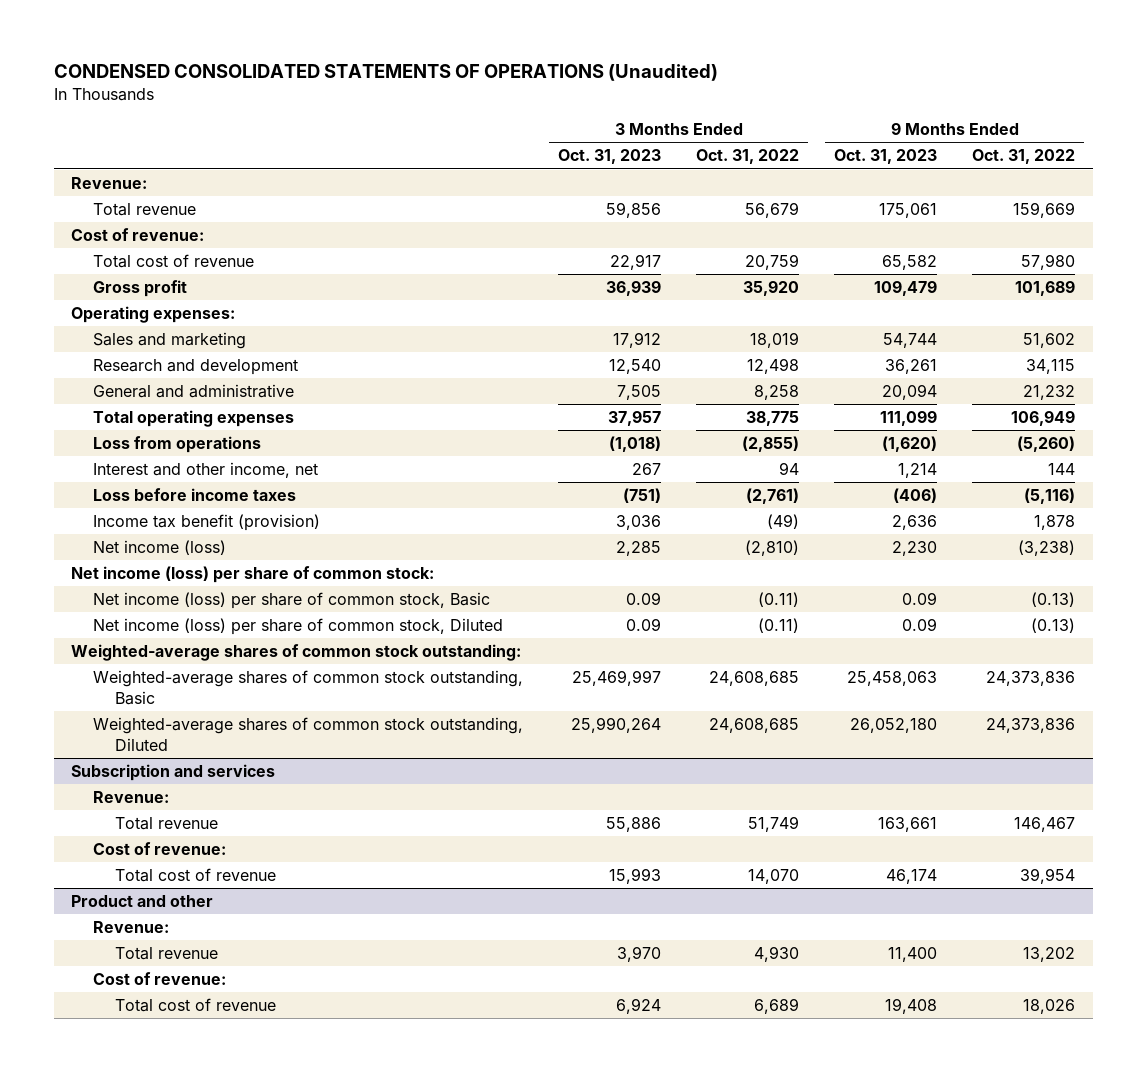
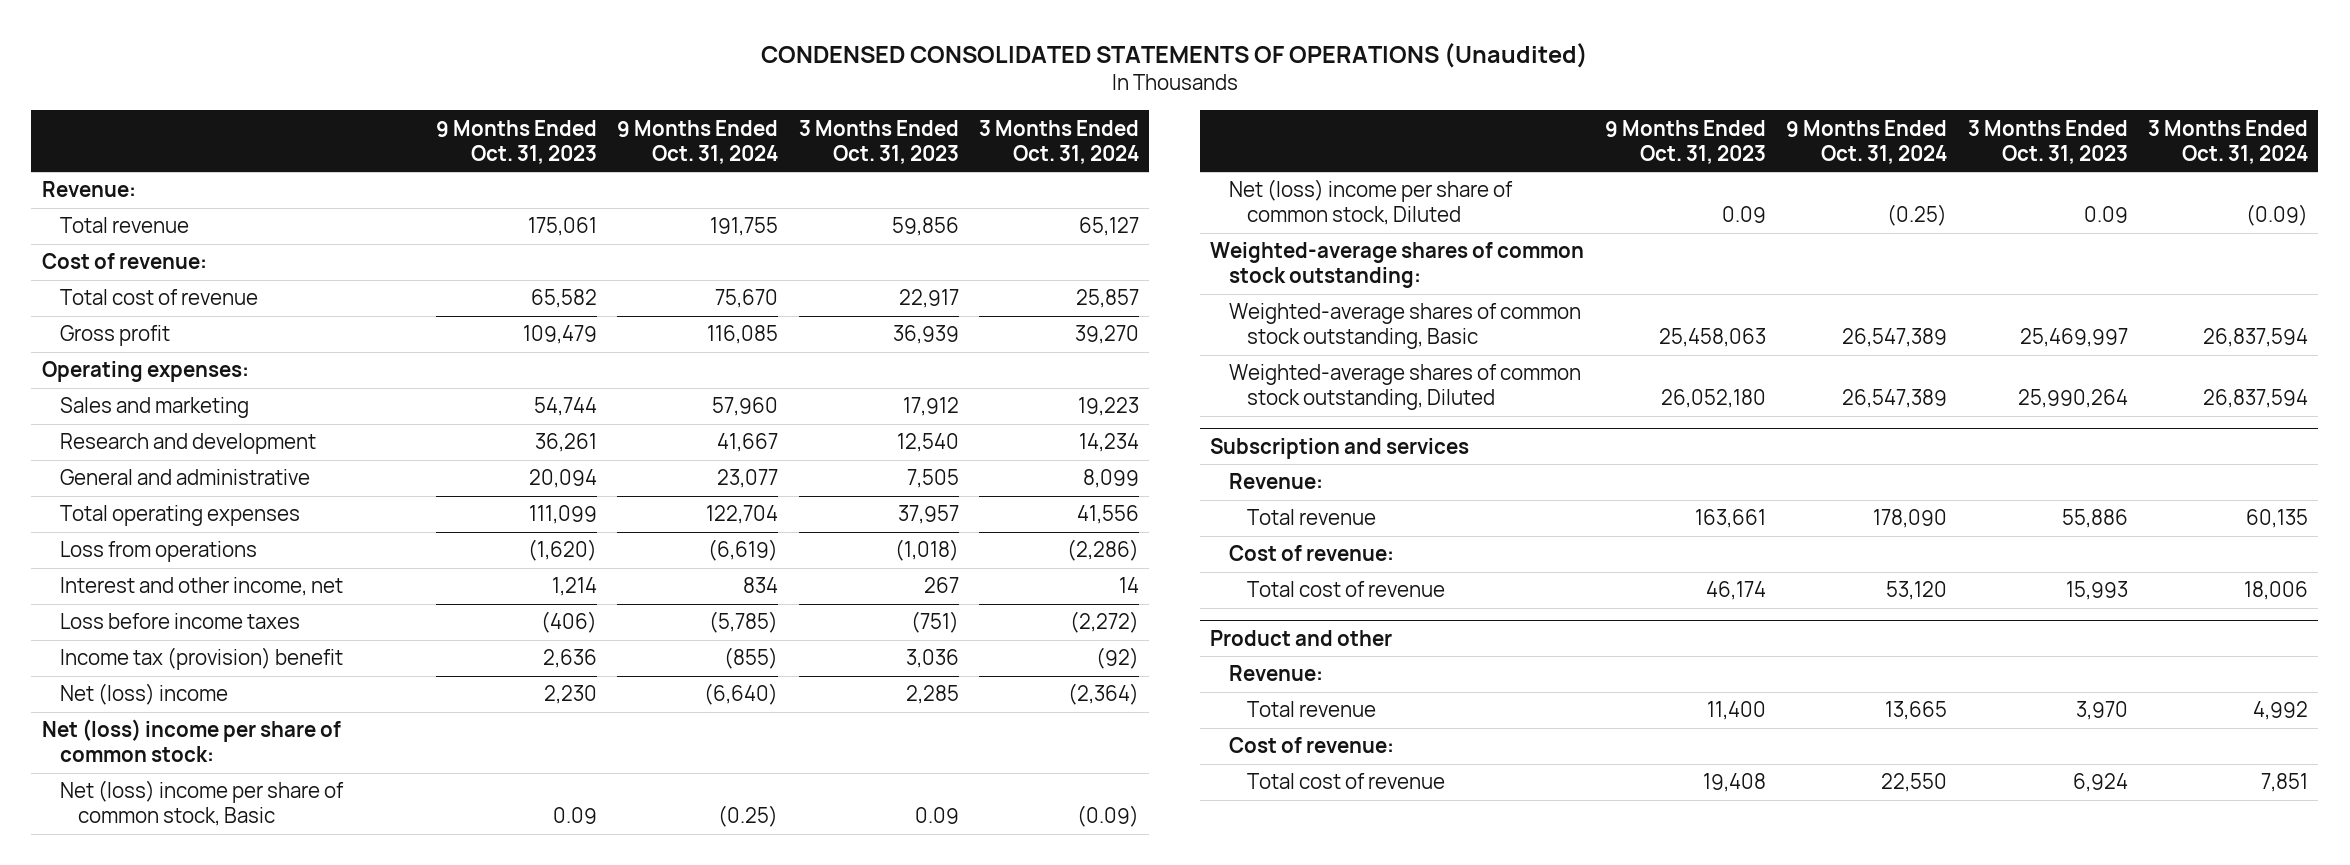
[696,149,800,165] Oct. 31, 2022 -> none
[972,149,1076,165] Oct. 31, 2022 -> none
none -> [617,119,779,164] 9 Months Ended Oct. 31, 2024
none -> [979,119,1140,164] 3 Months Ended Oct. 31, 2024
[92,513,320,531] Income tax benefit (provision) -> [59,647,343,671] Income tax (provision) benefit
[92,539,226,555] Net income (loss) -> [59,683,228,706] Net (loss) income
[71,565,435,583] Net income (loss) per share of common stock: -> [41,719,341,763] Net (loss) income per share of common stock:
[92,591,490,609] Net income (loss) per share of common stock, Basic -> [59,780,344,827] Net (loss) income per share of common stock, Basic
[92,617,503,635] Net income (loss) per share of common stock, Diluted -> [1228,179,1513,226] Net (loss) income per share of common stock, Diluted

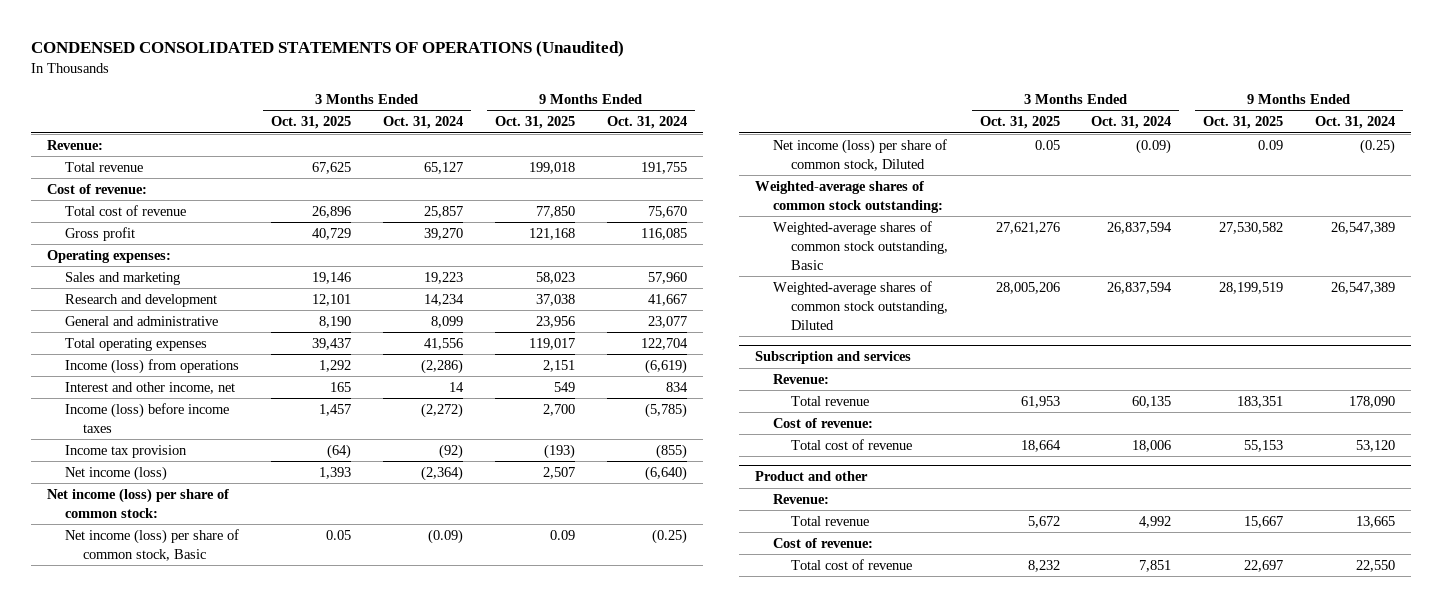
[435,119,597,164] 9 Months Ended Oct. 31, 2023 -> none
[798,119,959,164] 3 Months Ended Oct. 31, 2023 -> none
none -> [271,116,352,130] Oct. 31, 2025
none -> [494,116,575,130] Oct. 31, 2025
[59,541,257,563] Loss from operations -> [64,358,239,374] Income (loss) from operations
[59,613,300,630] Loss before income taxes -> [64,402,229,433] Income (loss) before income taxes
[59,647,343,671] Income tax (provision) benefit -> [64,444,187,458] Income tax provision
[59,683,228,706] Net (loss) income -> [64,465,167,481] Net income (loss)
[41,719,341,763] Net (loss) income per share of common stock: -> [46,487,229,518] Net income (loss) per share of common stock:
[59,780,344,827] Net (loss) income per share of common stock, Basic -> [64,528,239,561] Net income (loss) per share of common stock, Basic
[1228,179,1513,226] Net (loss) income per share of common stock, Diluted -> [772,138,947,171] Net income (loss) per share of common stock, Diluted

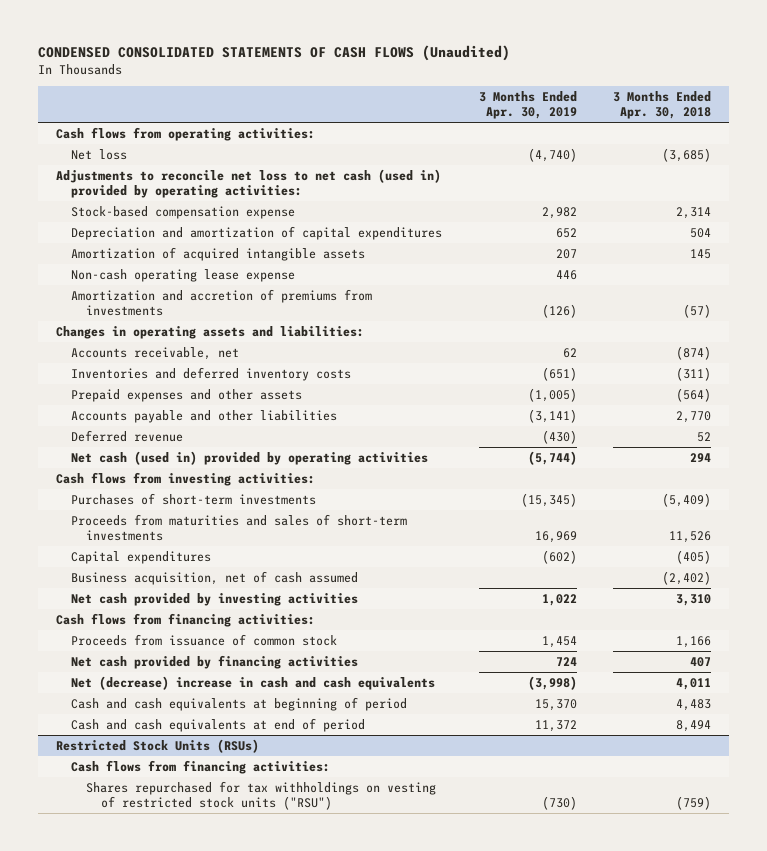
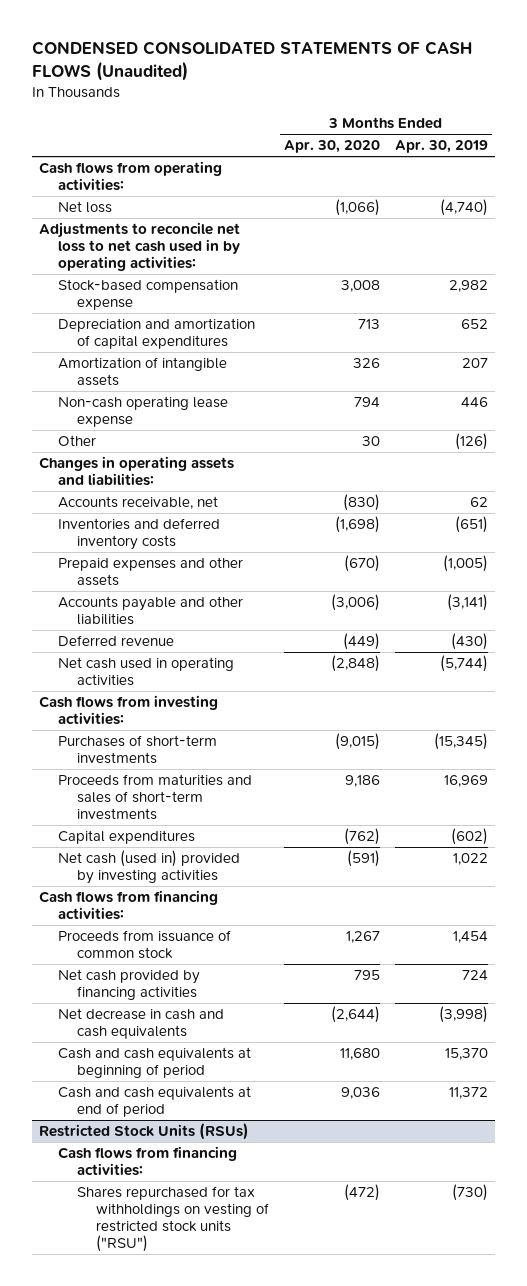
[612,91,711,120] 3 Months Ended Apr. 30, 2018 -> none
none -> [283,140,380,154] Apr. 30, 2020
[56,168,442,198] Adjustments to reconcile net loss to net cash (used in) provided by operating activities: -> [39,222,241,272] Adjustments to reconcile net loss to net cash used in by operating activities:
[71,246,366,261] Amortization of acquired intangible assets -> [57,357,227,387] Amortization of intangible assets
[71,288,373,316] Amortization and accretion of premiums from investments -> [57,435,96,447] Other
[71,450,429,465] Net cash (used in) provided by operating activities -> [57,657,234,687] Net cash used in operating activities
[71,570,359,585] Business acquisition, net of cash assumed -> none
[71,592,359,606] Net cash provided by investing activities -> [57,850,240,885] Net cash (used in) provided by investing activities
[71,675,436,690] Net (decrease) increase in cash and cash equivalents -> [57,1008,224,1040] Net decrease in cash and cash equivalents

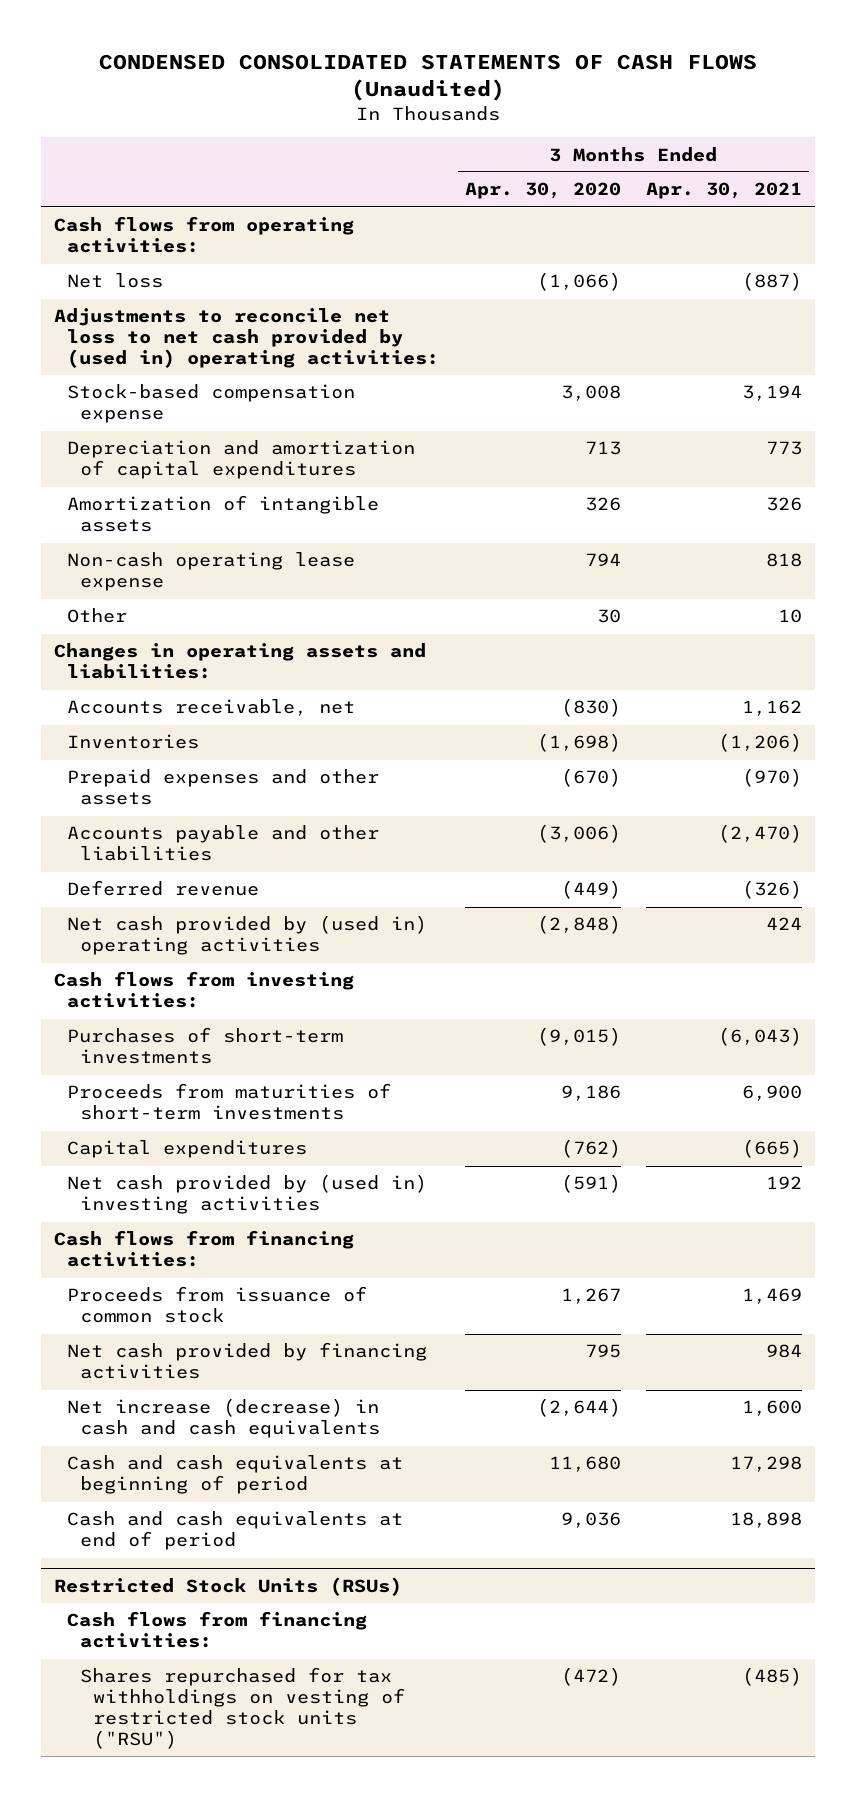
[394,140,488,154] Apr. 30, 2019 -> none
none -> [646,182,803,200] Apr. 30, 2021
[39,222,241,272] Adjustments to reconcile net loss to net cash used in by operating activities: -> [54,308,440,369] Adjustments to reconcile net loss to net cash provided by (used in) operating activities:
[57,518,220,551] Inventories and deferred inventory costs -> [67,734,200,750] Inventories
[57,657,234,687] Net cash used in operating activities -> [67,915,428,956] Net cash provided by (used in) operating activities
[57,774,252,821] Proceeds from maturities and sales of short-term investments -> [67,1083,392,1121] Proceeds from maturities of short-term investments
[57,850,240,885] Net cash (used in) provided by investing activities -> [67,1174,428,1215] Net cash provided by (used in) investing activities
[57,1008,224,1040] Net decrease in cash and cash equivalents -> [67,1398,381,1439] Net increase (decrease) in cash and cash equivalents

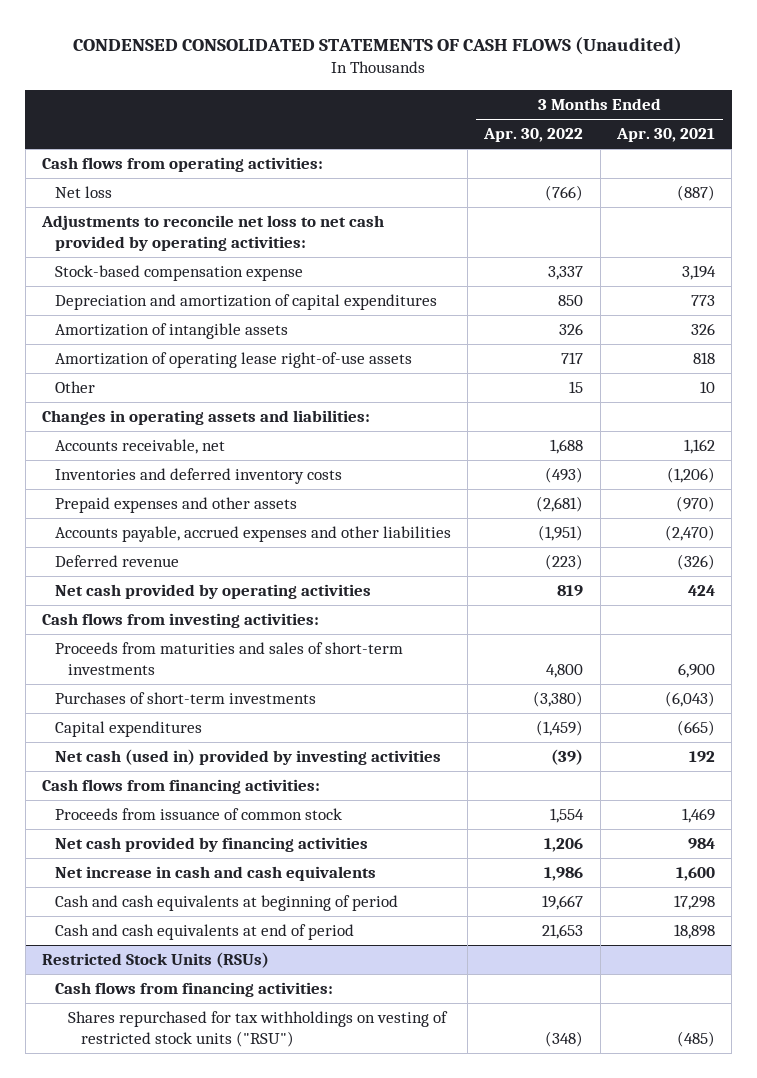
[464,182,621,200] Apr. 30, 2020 -> none
none -> [483,128,584,143] Apr. 30, 2022
[54,308,440,369] Adjustments to reconcile net loss to net cash provided by (used in) operating activities: -> [40,215,384,252] Adjustments to reconcile net loss to net cash provided by operating activities:
[67,552,356,592] Non-cash operating lease expense -> [54,352,412,369] Amortization of operating lease right-of-use assets
[67,734,200,750] Inventories -> [54,468,342,485] Inventories and deferred inventory costs
[67,825,380,862] Accounts payable and other liabilities -> [54,526,451,543] Accounts payable, accrued expenses and other liabilities
[67,915,428,956] Net cash provided by (used in) operating activities -> [54,584,371,600] Net cash provided by operating activities
none -> [54,642,403,676] Proceeds from maturities and sales of short-term investments
[67,1083,392,1121] Proceeds from maturities of short-term investments -> none
[67,1174,428,1215] Net cash provided by (used in) investing activities -> [54,749,441,766] Net cash (used in) provided by investing activities
[67,1398,381,1439] Net increase (decrease) in cash and cash equivalents -> [54,866,376,882] Net increase in cash and cash equivalents

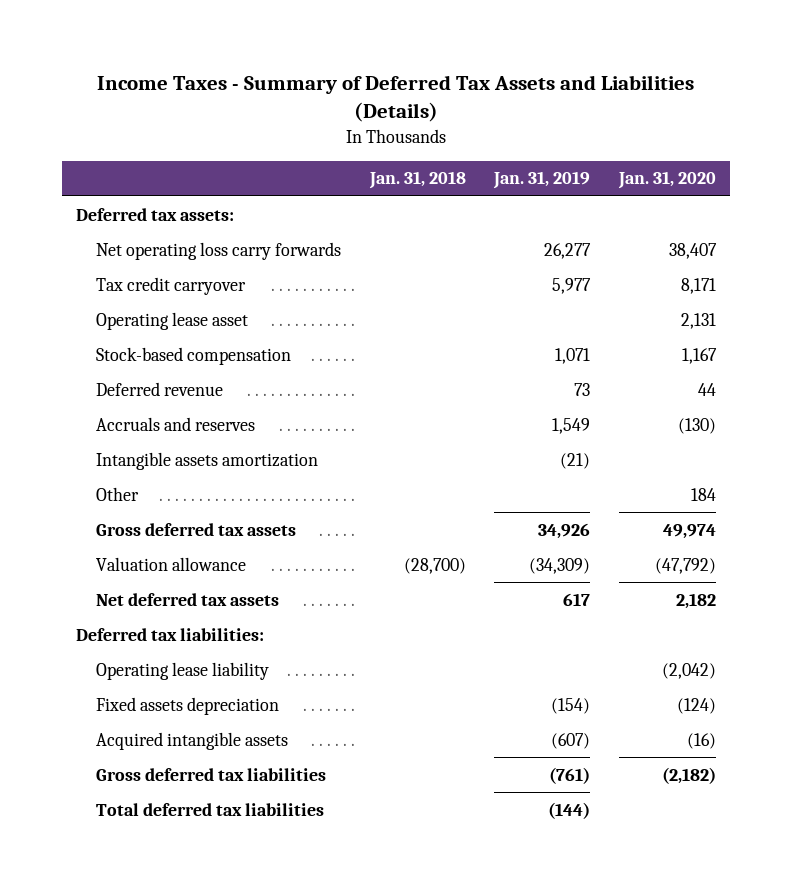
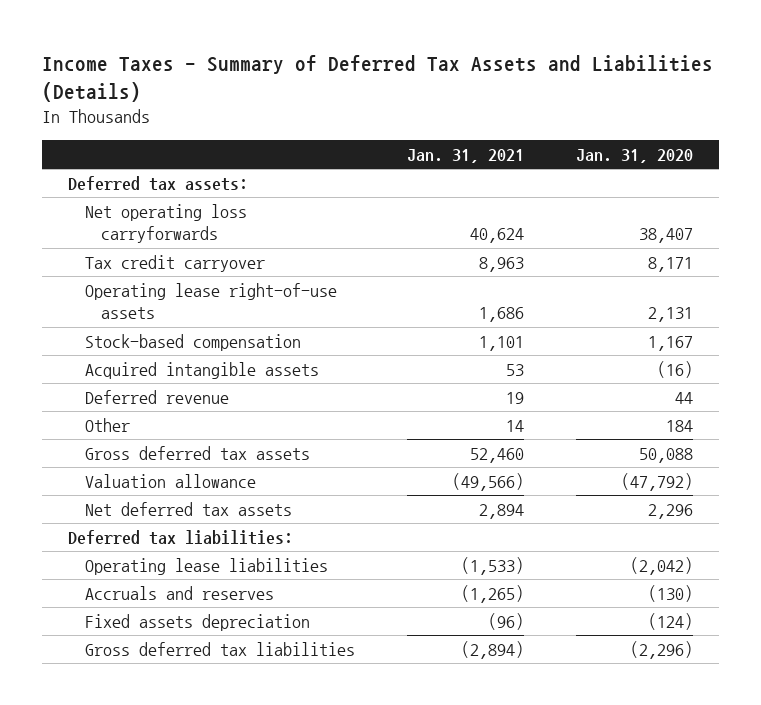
[368,171,466,190] Jan. 31, 2018 -> none
[493,171,591,190] Jan. 31, 2019 -> none
none -> [406,149,524,164] Jan. 31, 2021
[96,241,342,260] Net operating loss carry forwards -> [84,203,247,244] Net operating loss carryforwards
[96,311,249,330] Operating lease asset -> [84,282,337,320] Operating lease right-of-use assets
[96,731,289,750] Acquired intangible assets -> [84,361,319,379] Acquired intangible assets
[96,451,319,470] Intangible assets amortization -> none
[663,523,717,539] 49,974 -> [639,447,694,463] 50,088
[676,592,717,609] 2,182 -> [648,503,694,519] 2,296
[96,661,270,680] Operating lease liability -> [84,557,328,575] Operating lease liabilities
[96,416,256,431] Accruals and reserves -> [84,585,274,600] Accruals and reserves
[96,802,325,816] Total deferred tax liabilities -> none
[662,766,717,784] (2,182) -> [630,640,694,659] (2,296)

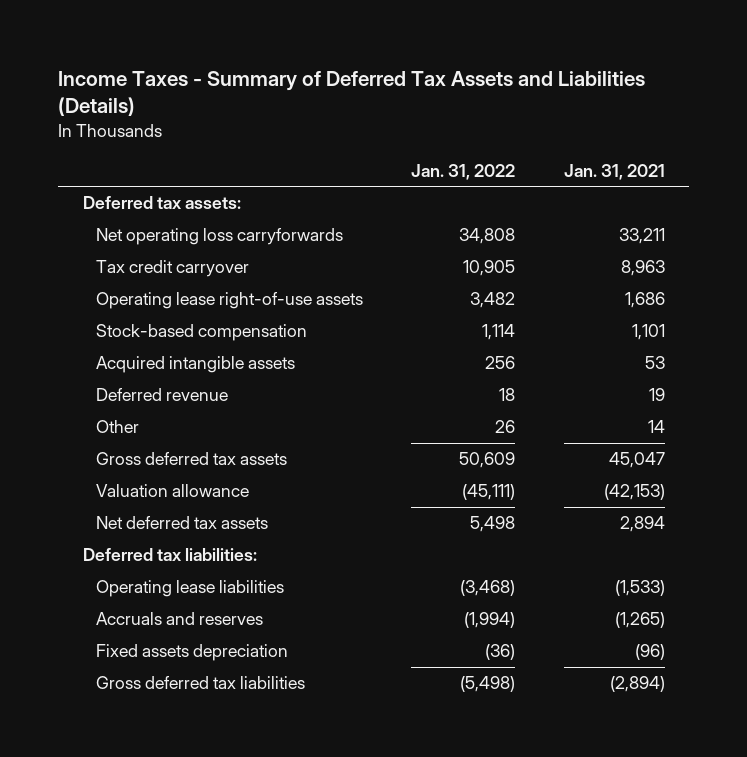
[576,149,694,164] Jan. 31, 2020 -> none
none -> [411,163,516,180] Jan. 31, 2022
[469,228,524,244] 40,624 -> [618,228,665,245] 33,211
[469,447,524,463] 52,460 -> [608,452,665,469] 45,047
[451,472,524,491] (49,566) -> [603,484,665,501] (42,153)

